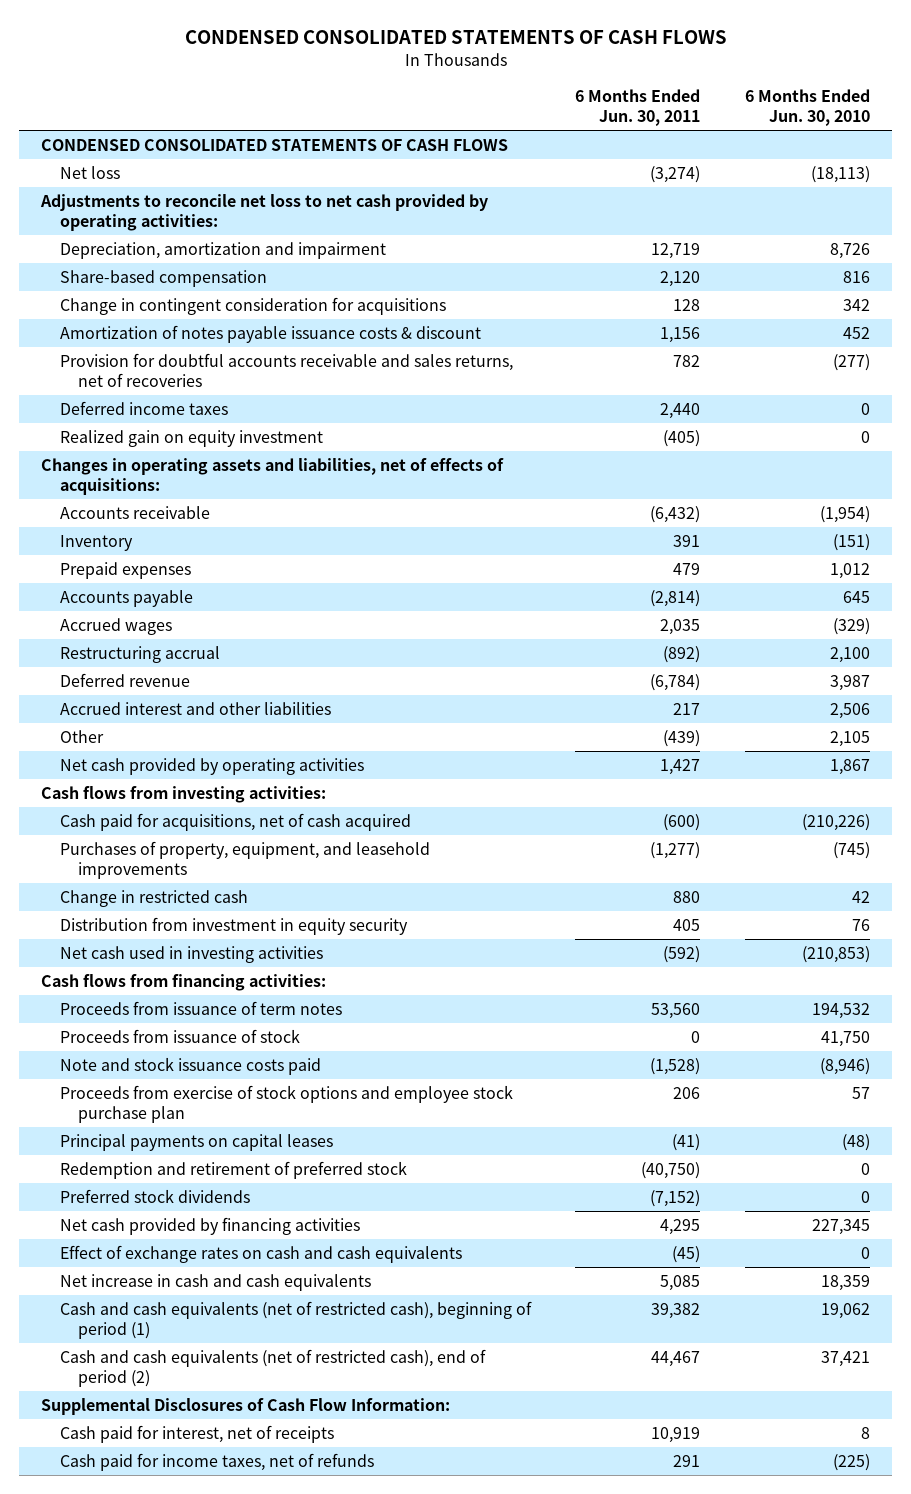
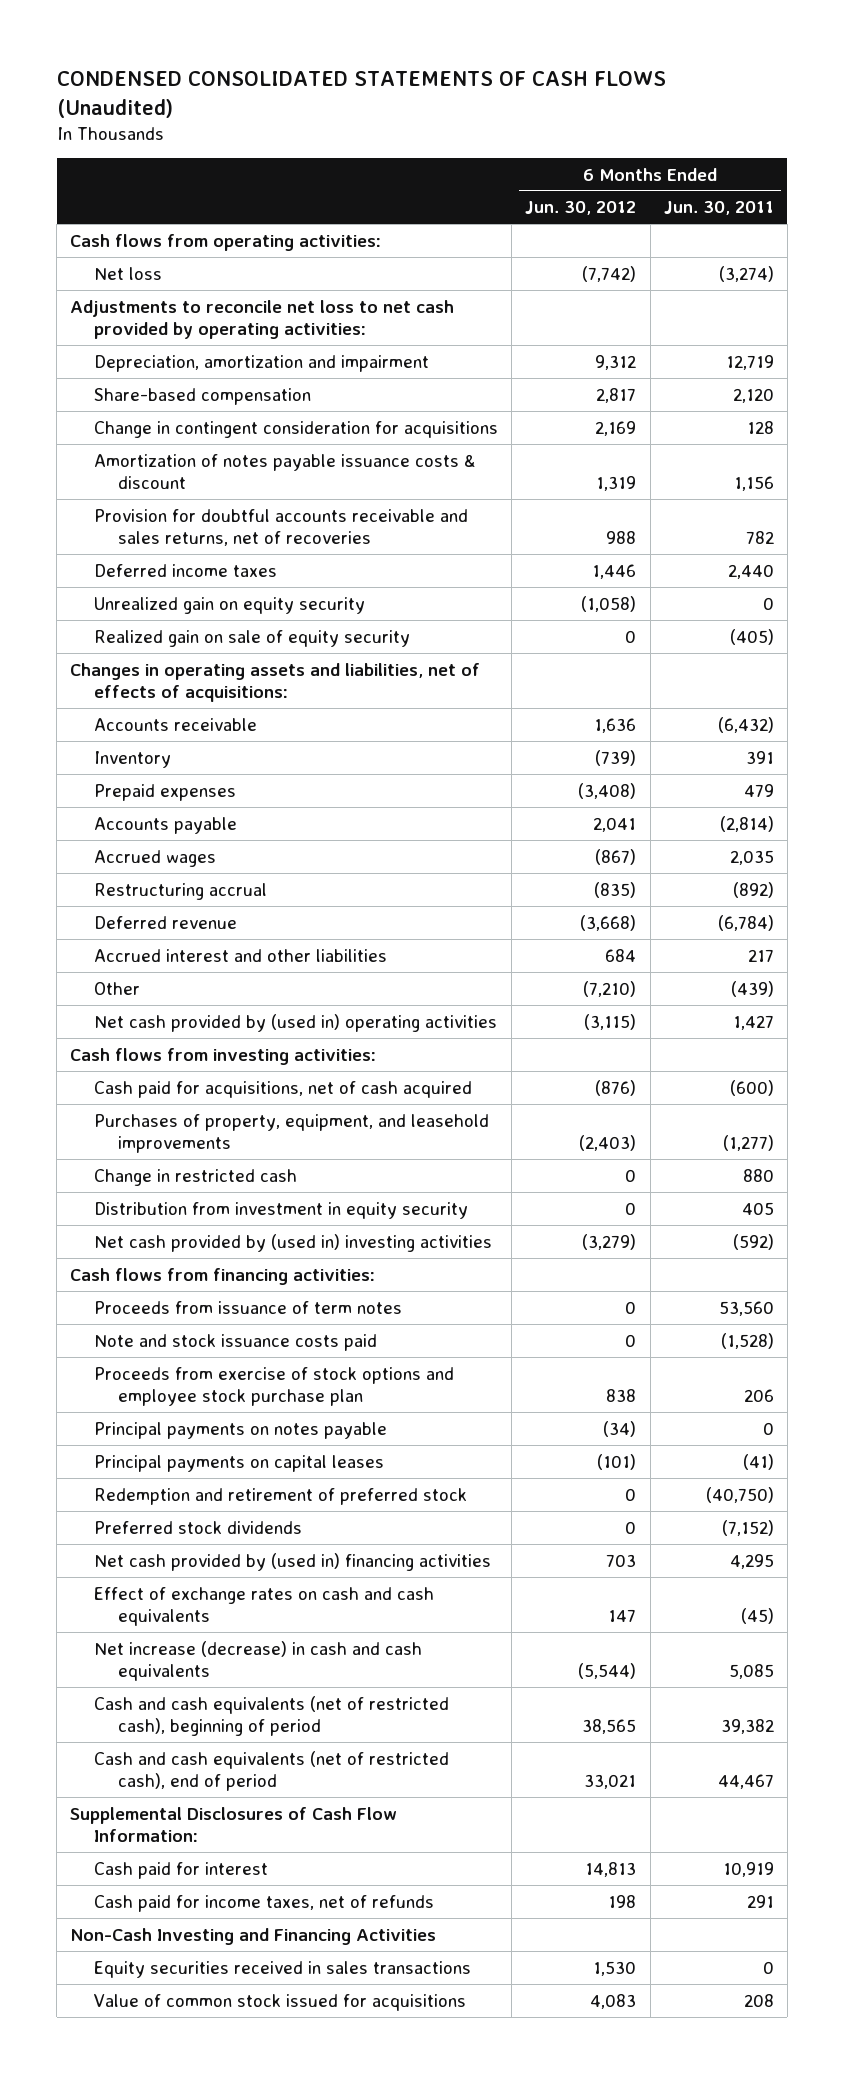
[184,30,727,45] CONDENSED CONSOLIDATED STATEMENTS OF CASH FLOWS -> [56,70,666,118] CONDENSED CONSOLIDATED STATEMENTS OF CASH FLOWS (Unaudited)
[744,89,870,127] 6 Months Ended Jun. 30, 2010 -> none
none -> [525,201,637,216] Jun. 30, 2012
[41,138,509,151] CONDENSED CONSOLIDATED STATEMENTS OF CASH FLOWS -> none
none -> [70,233,382,251] Cash flows from operating activities:
none -> [94,596,366,614] Unrealized gain on equity security
[59,429,323,447] Realized gain on equity investment -> [94,629,411,647] Realized gain on sale of equity security
[59,757,364,775] Net cash provided by operating activities -> [94,1013,498,1032] Net cash provided by (used in) operating activities
[59,945,323,963] Net cash used in investing activities -> [94,1233,493,1252] Net cash provided by (used in) investing activities
[59,1028,300,1043] Proceeds from issuance of stock -> none
none -> [94,1421,388,1439] Principal payments on notes payable
[59,1216,360,1235] Net cash provided by financing activities -> [94,1552,492,1571] Net cash provided by (used in) financing activities
[59,1273,371,1291] Net increase in cash and cash equivalents -> [94,1640,423,1682] Net increase (decrease) in cash and cash equivalents
[59,1300,532,1340] Cash and cash equivalents (net of restricted cash), beginning of period (1) -> [94,1695,450,1737] Cash and cash equivalents (net of restricted cash), beginning of period
[59,1348,486,1388] Cash and cash equivalents (net of restricted cash), end of period (2) -> [94,1750,450,1792] Cash and cash equivalents (net of restricted cash), end of period
[59,1424,334,1443] Cash paid for interest, net of receipts -> [94,1861,269,1879] Cash paid for interest
none -> [70,1927,437,1945] Non-Cash Investing and Financing Activities
none -> [94,1960,472,1978] Equity securities received in sales transactions
none -> [94,1993,467,2011] Value of common stock issued for acquisitions

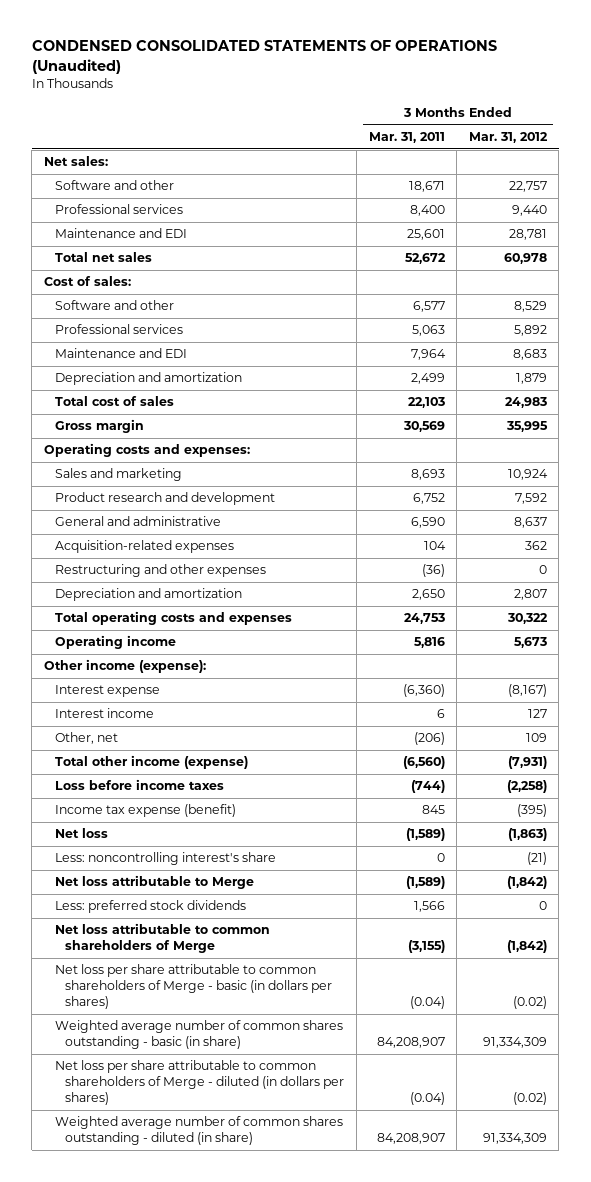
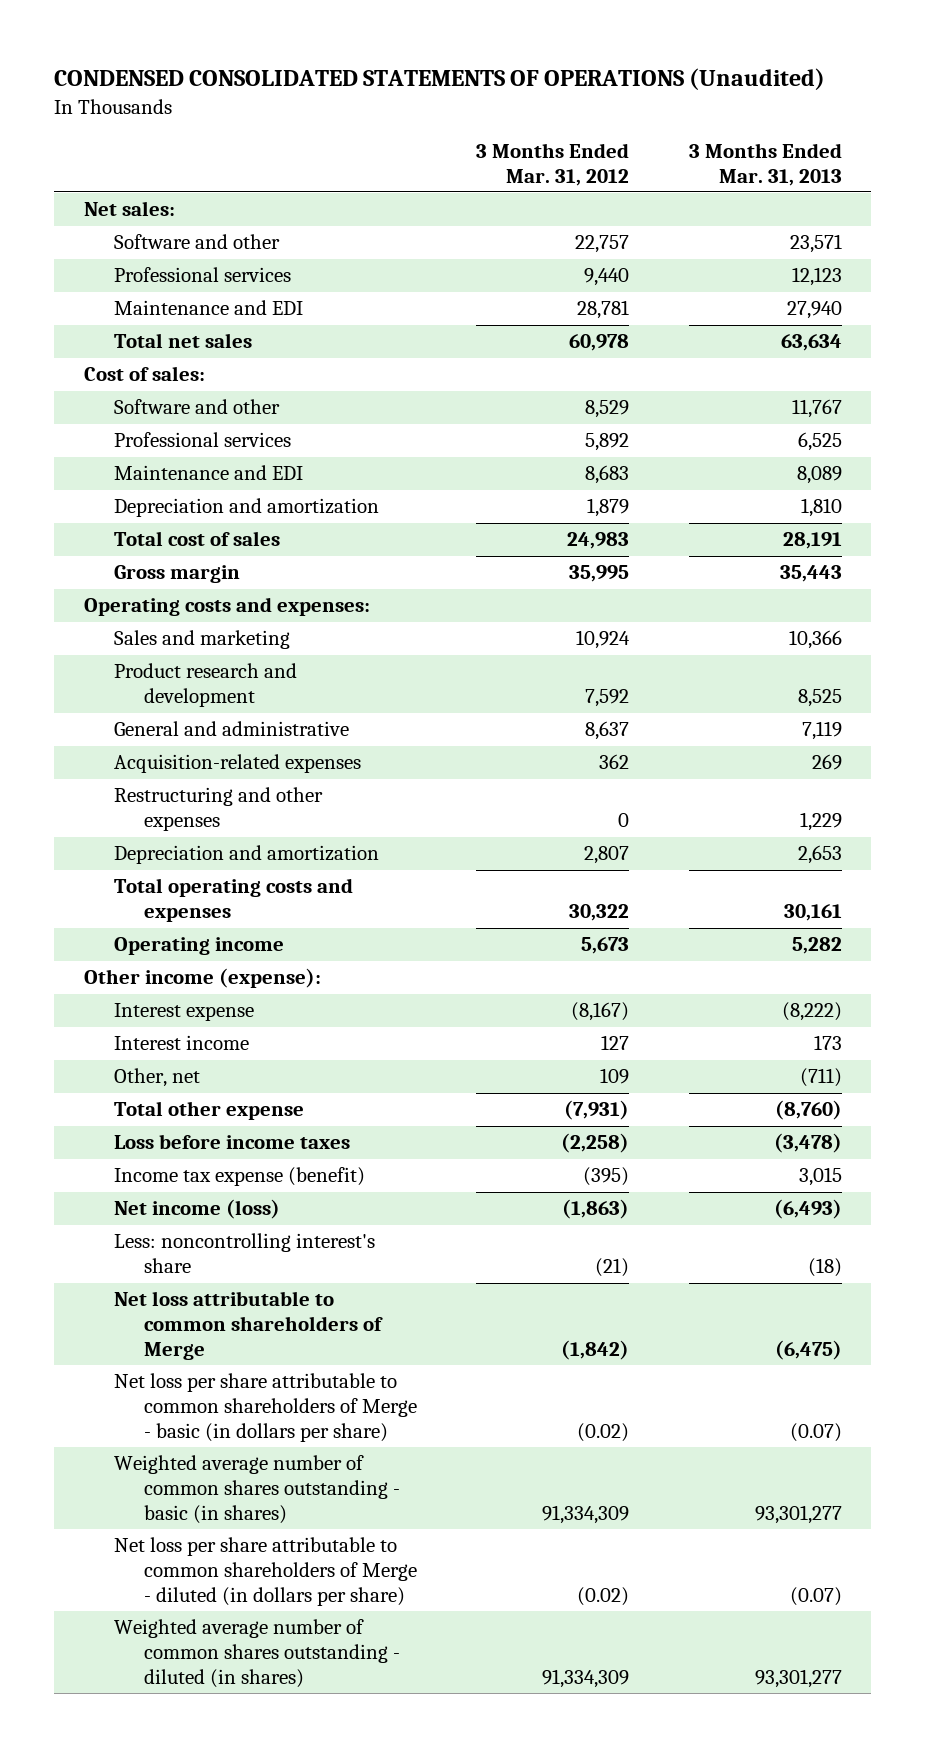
[368,131,445,143] Mar. 31, 2011 -> none
none -> [688,142,842,186] 3 Months Ended Mar. 31, 2013
[54,755,248,770] Total other income (expense) -> [113,1101,304,1121] Total other expense
[54,828,108,839] Net loss -> [113,1199,280,1220] Net income (loss)
[54,875,254,890] Net loss attributable to Merge -> none
[54,900,246,914] Less: preferred stock dividends -> none
[54,964,333,1009] Net loss per share attributable to common shareholders of Merge - basic (in dollars per shares) -> [113,1373,417,1443] Net loss per share attributable to common shareholders of Merge - basic (in dollars per share)
[54,1020,343,1050] Weighted average number of common shares outstanding - basic (in share) -> [113,1455,400,1525] Weighted average number of common shares outstanding - basic (in shares)
[54,1060,345,1105] Net loss per share attributable to common shareholders of Merge - diluted (in dollars per shares) -> [113,1537,417,1607] Net loss per share attributable to common shareholders of Merge - diluted (in dollars per share)
[54,1116,343,1146] Weighted average number of common shares outstanding - diluted (in share) -> [113,1619,400,1689] Weighted average number of common shares outstanding - diluted (in shares)

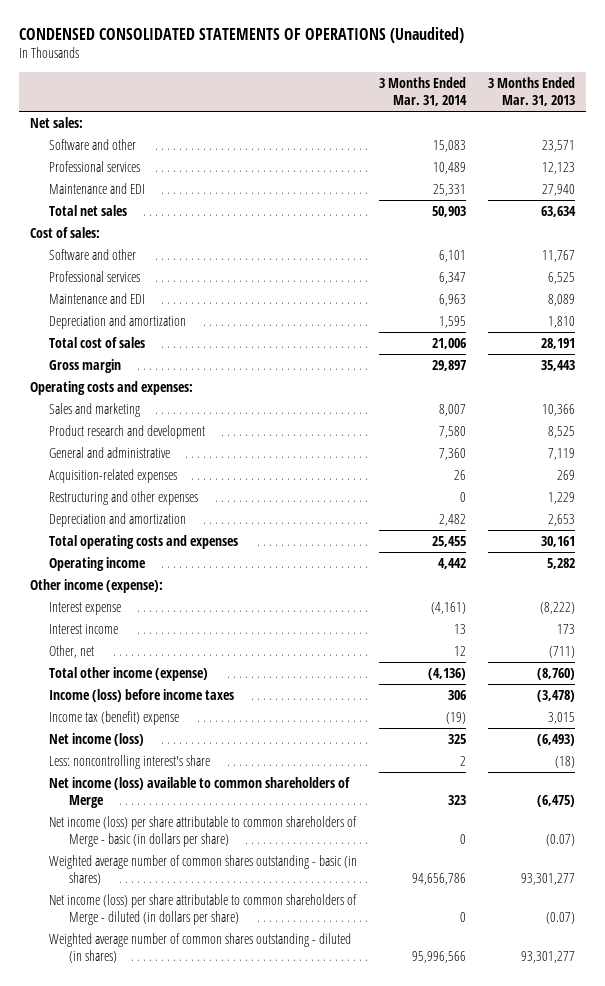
[476,142,630,186] 3 Months Ended Mar. 31, 2012 -> none
none -> [379,76,468,107] 3 Months Ended Mar. 31, 2014
[113,1101,304,1121] Total other expense -> [49,666,209,681] Total other income (expense)
[113,1134,350,1150] Loss before income taxes -> [49,688,235,702] Income (loss) before income taxes
[113,1167,365,1187] Income tax expense (benefit) -> [49,710,180,725] Income tax (benefit) expense
[113,1291,383,1361] Net loss attributable to common shareholders of Merge -> [49,776,351,809] Net income (loss) available to common shareholders of Merge
[113,1373,417,1443] Net loss per share attributable to common shareholders of Merge - basic (in dollars per share) -> [49,815,358,848] Net income (loss) per share attributable to common shareholders of Merge - basic (in dollars per share)
[113,1537,417,1607] Net loss per share attributable to common shareholders of Merge - diluted (in dollars per share) -> [49,893,358,926] Net income (loss) per share attributable to common shareholders of Merge - diluted (in dollars per share)

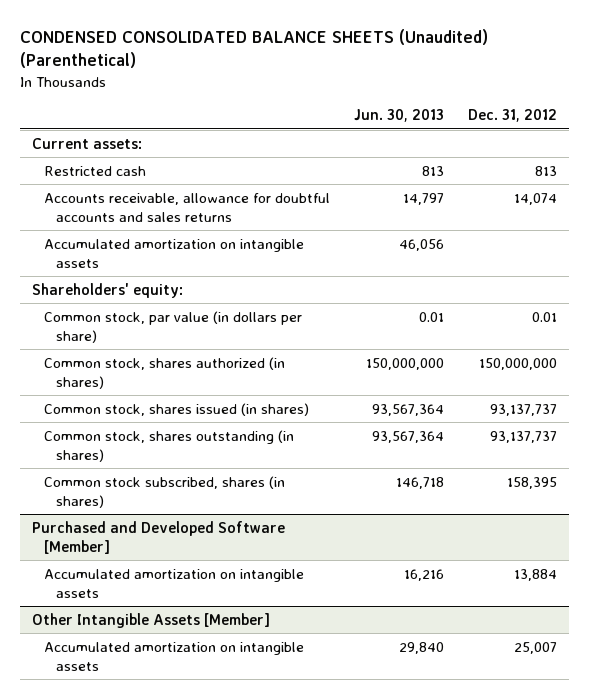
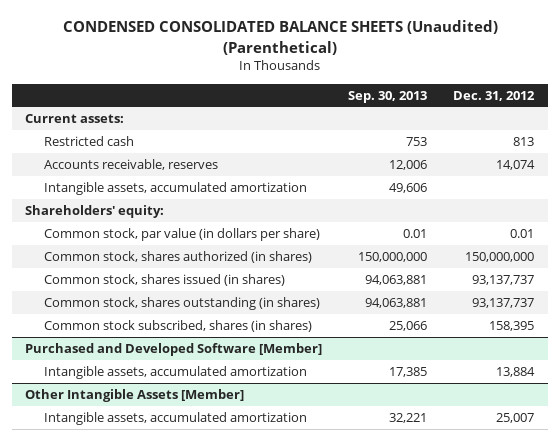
[354,109,445,123] Jun. 30, 2013 -> none
none -> [348,90,428,103] Sep. 30, 2013
[44,192,331,222] Accounts receivable, allowance for doubtful accounts and sales returns -> [44,159,219,171] Accounts receivable, reserves
[44,238,305,268] Accumulated amortization on intangible assets -> [44,182,308,196] Intangible assets, accumulated amortization
[44,568,305,598] Accumulated amortization on intangible assets -> [44,366,308,380] Intangible assets, accumulated amortization
[44,641,305,671] Accumulated amortization on intangible assets -> [44,412,308,426] Intangible assets, accumulated amortization

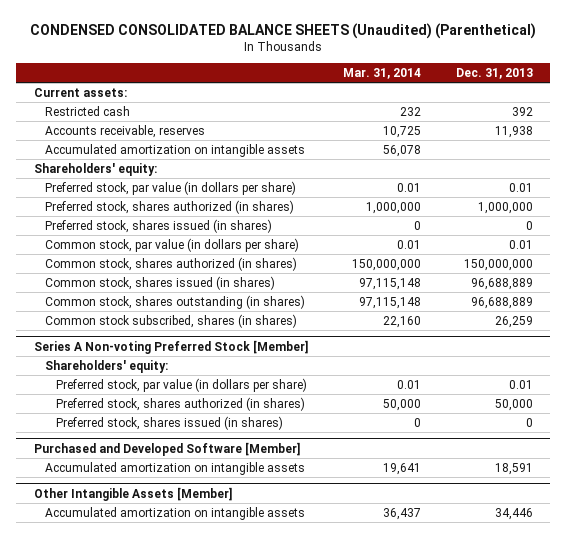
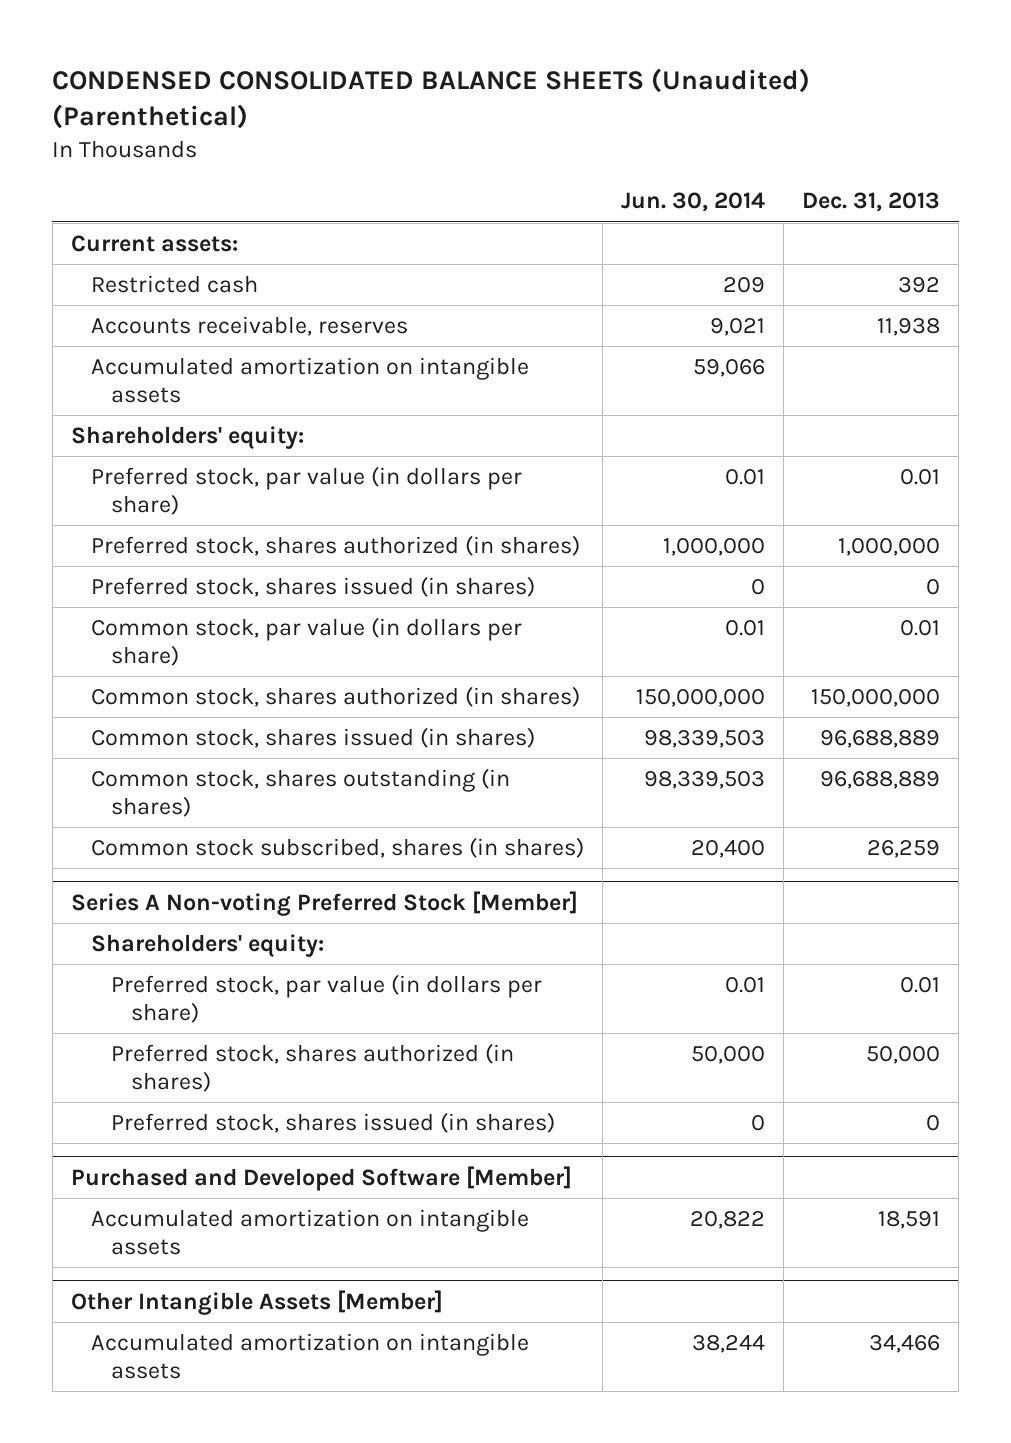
[342,67,421,79] Mar. 31, 2014 -> none
none -> [621,192,766,213] Jun. 30, 2014
[494,507,533,520] 34,446 -> [869,1334,941,1353] 34,466

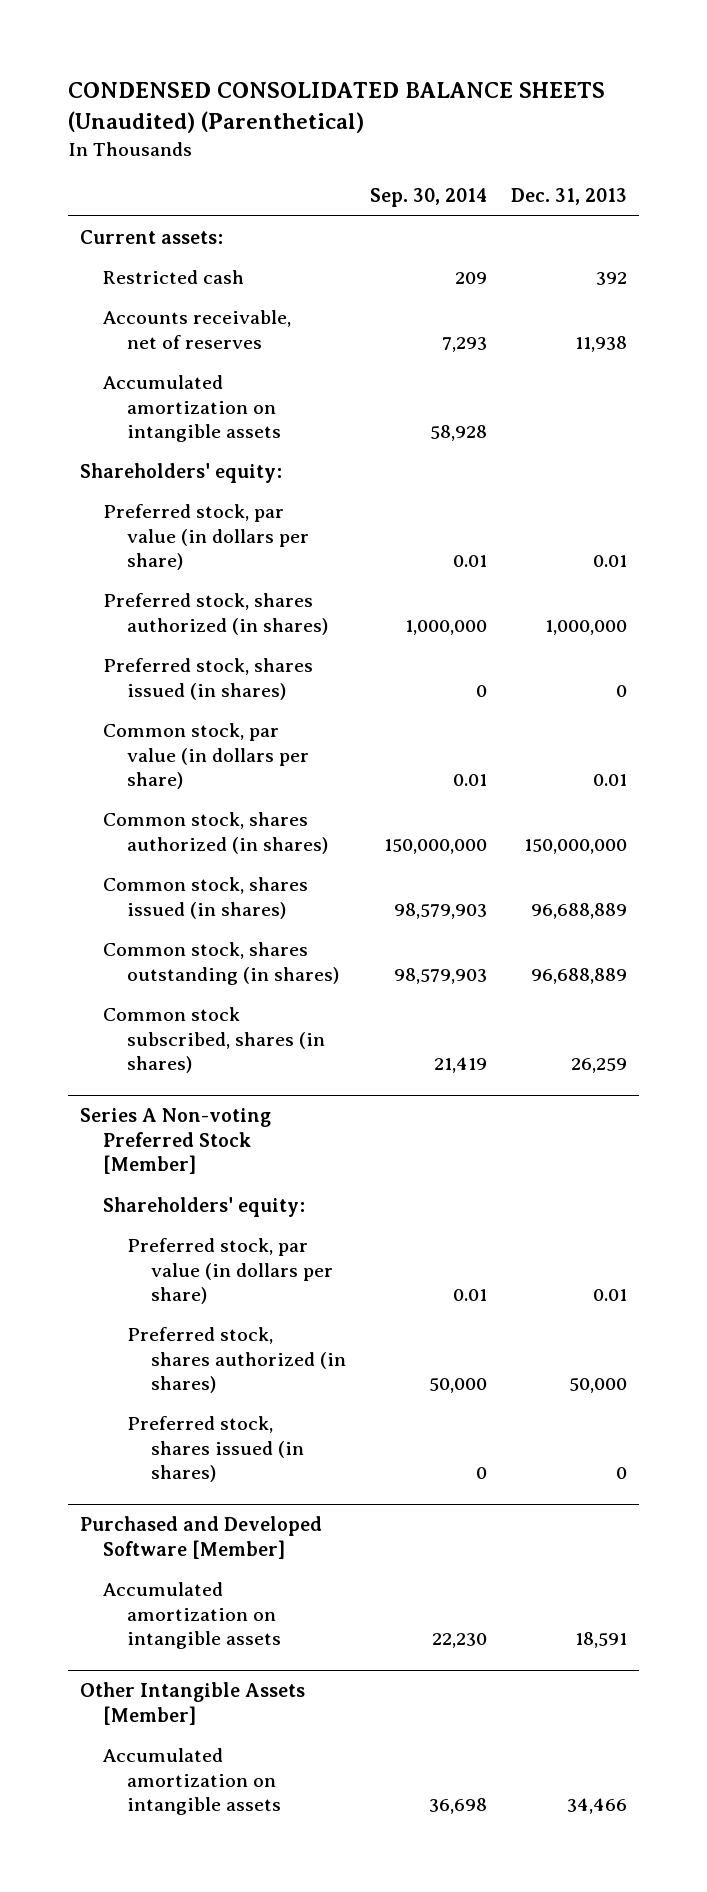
[621,192,766,213] Jun. 30, 2014 -> none
none -> [370,188,488,208] Sep. 30, 2014
[90,315,408,336] Accounts receivable, reserves -> [103,309,292,349] Accounts receivable, net of reserves

